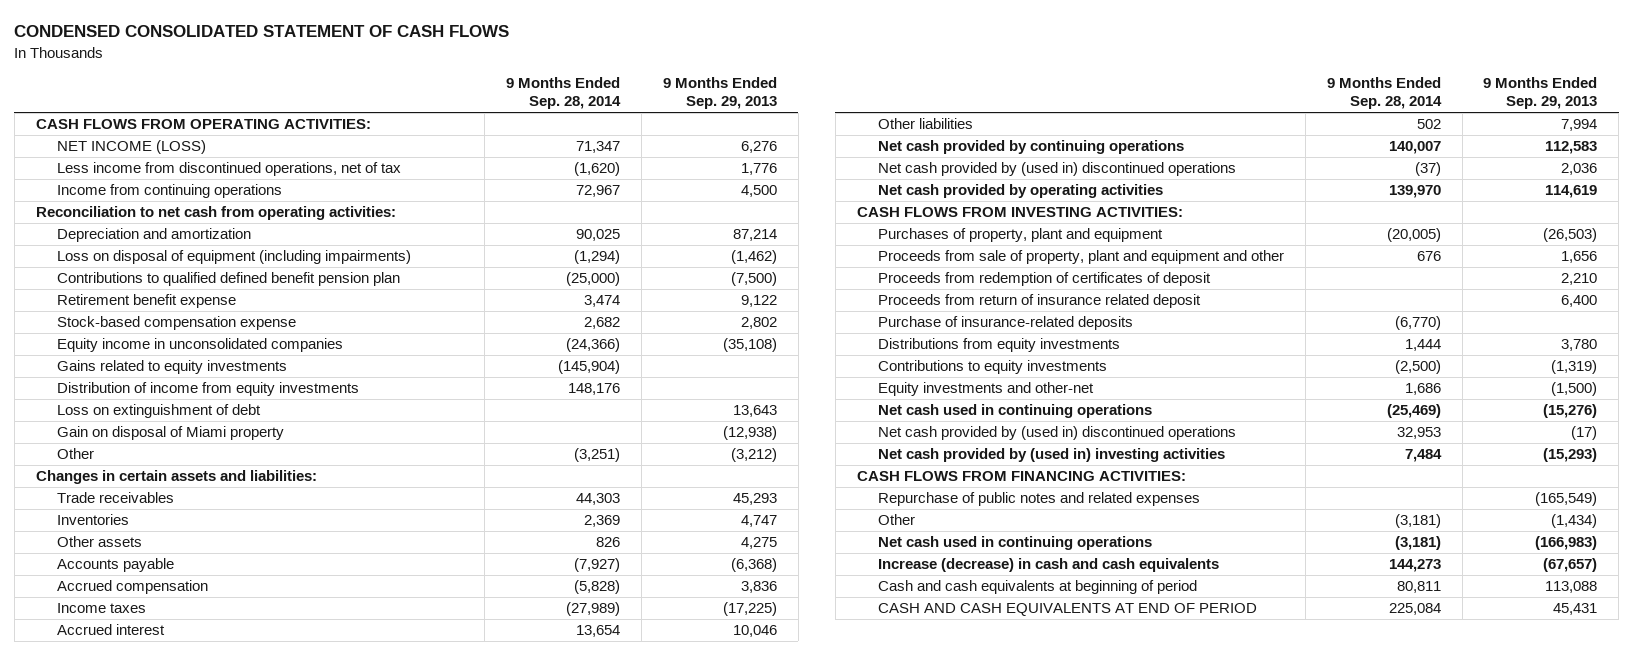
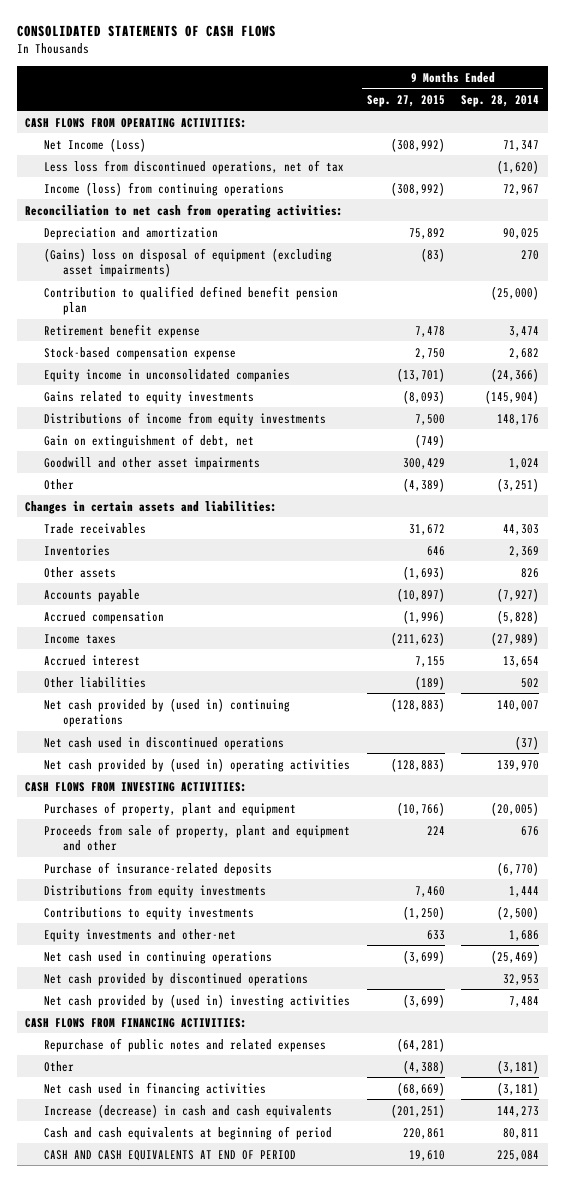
[14,25,510,38] CONDENSED CONSOLIDATED STATEMENT OF CASH FLOWS -> [16,25,276,38] CONSOLIDATED STATEMENTS OF CASH FLOWS
[662,77,777,110] 9 Months Ended Sep. 29, 2013 -> none
none -> [366,94,445,107] Sep. 27, 2015
[56,139,206,154] NET INCOME (LOSS) -> [44,137,147,152] Net Income (Loss)
[56,161,401,176] Less income from discontinued operations, net of tax -> [44,159,345,174] Less loss from discontinued operations, net of tax
[56,183,282,198] Income from continuing operations -> [44,181,285,196] Income (loss) from continuing operations
[56,249,411,264] Loss on disposal of equipment (including impairments) -> [44,247,333,278] (Gains) loss on disposal of equipment (excluding asset impairments)
[573,249,620,264] (1,294) -> [521,249,540,260] 270
[56,271,400,286] Contributions to qualified defined benefit pension plan -> [44,285,339,316] Contribution to qualified defined benefit pension plan
[56,425,284,440] Gain on disposal of Miami property -> none
[56,381,359,396] Distribution of income from equity investments -> [44,411,327,426] Distributions of income from equity investments
[56,403,261,418] Loss on extinguishment of debt -> [44,433,255,448] Gain on extinguishment of debt, net
none -> [44,456,261,470] Goodwill and other asset impairments
[877,139,1184,154] Net cash provided by continuing operations -> [44,697,291,728] Net cash provided by (used in) continuing operations
[877,161,1236,176] Net cash provided by (used in) discontinued operations -> [44,736,285,750] Net cash used in discontinued operations
[877,183,1163,198] Net cash provided by operating activities -> [44,757,351,772] Net cash provided by (used in) operating activities
[877,271,1211,286] Proceeds from redemption of certificates of deposit -> none
[877,293,1201,308] Proceeds from return of insurance related deposit -> none
[877,425,1236,440] Net cash provided by (used in) discontinued operations -> [44,972,309,986] Net cash provided by discontinued operations
[877,535,1152,550] Net cash used in continuing operations -> [44,1081,267,1096] Net cash used in financing activities

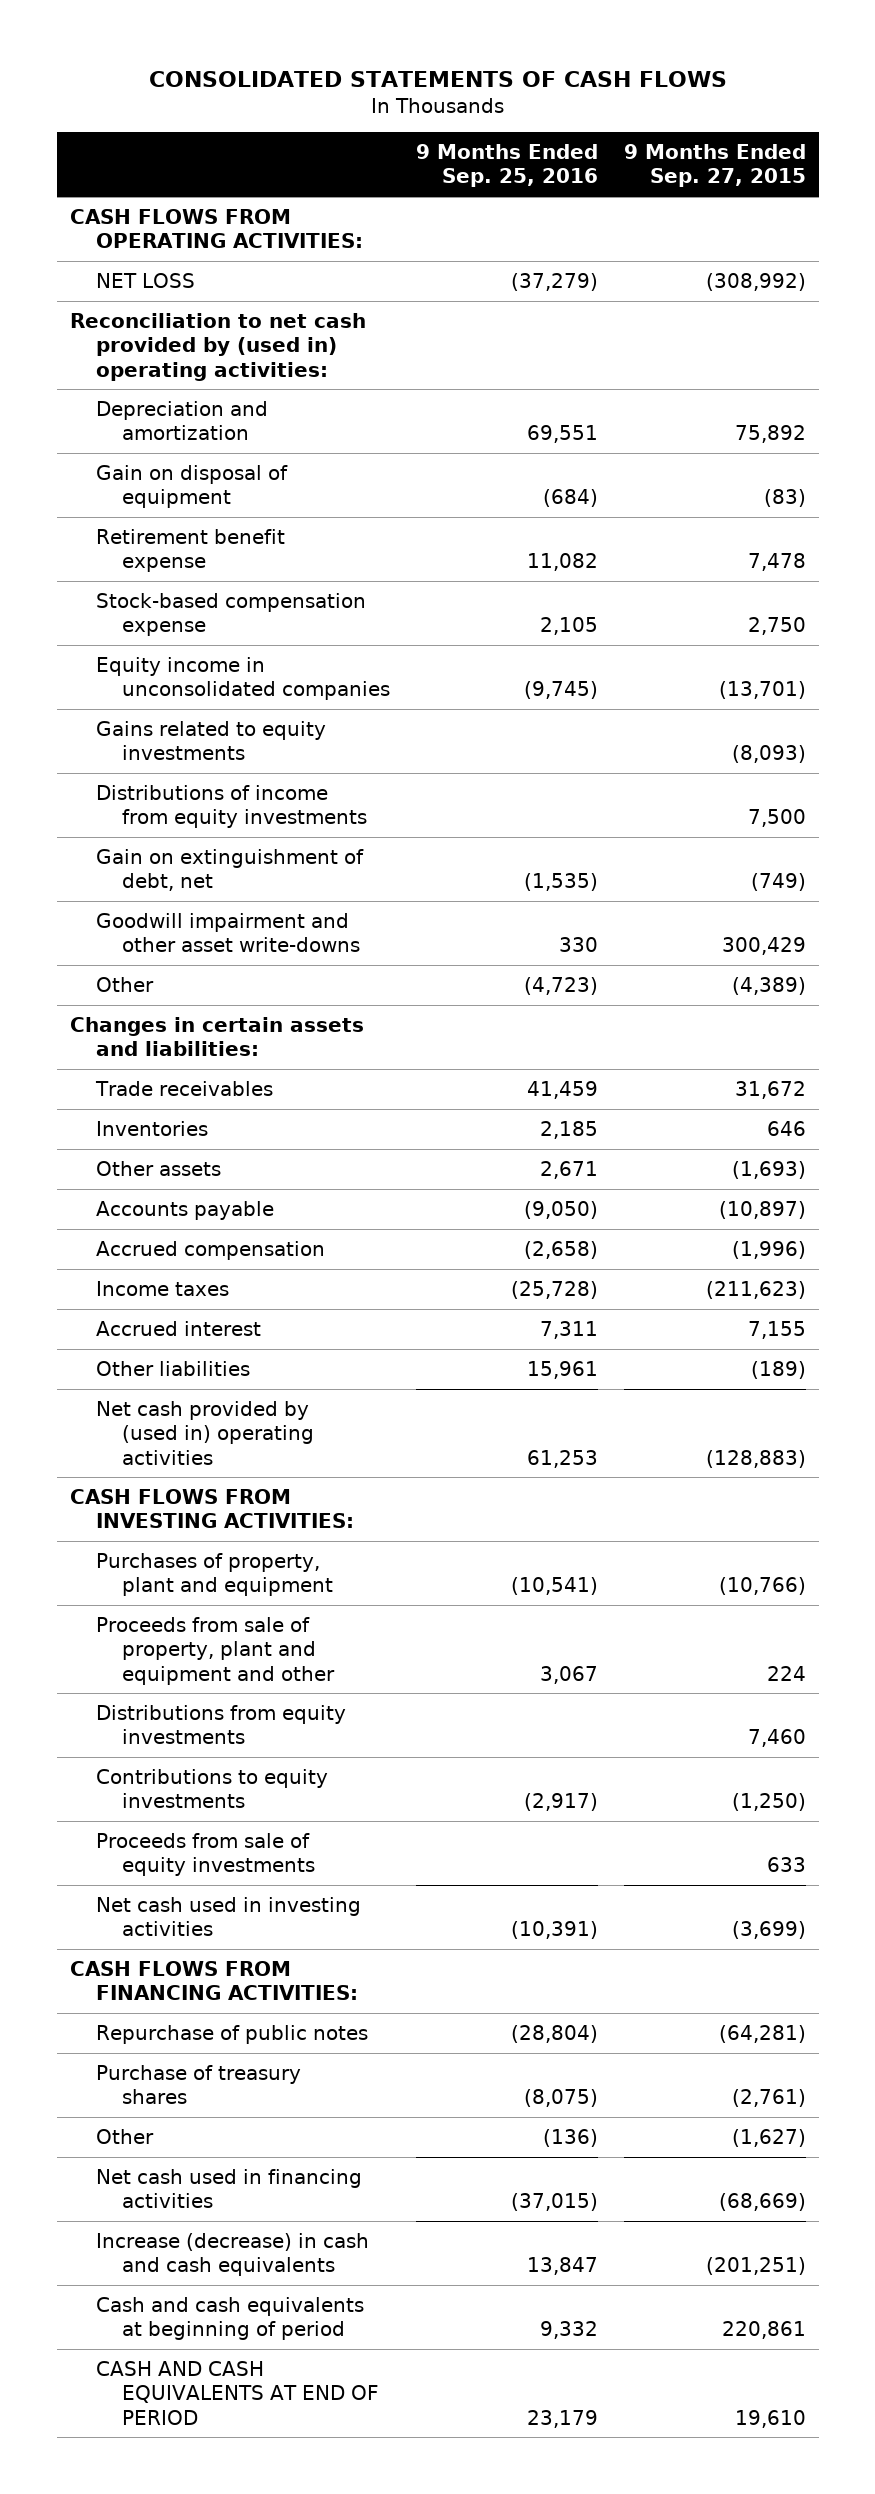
[461,94,540,107] Sep. 28, 2014 -> none
none -> [415,143,598,188] 9 Months Ended Sep. 25, 2016
[44,159,345,174] Less loss from discontinued operations, net of tax -> none
[44,181,285,196] Income (loss) from continuing operations -> none
[44,137,147,152] Net Income (Loss) -> [95,272,195,288] NET LOSS
[24,203,343,218] Reconciliation to net cash from operating activities: -> [69,312,366,381] Reconciliation to net cash provided by (used in) operating activities:
[44,285,339,316] Contribution to qualified defined benefit pension plan -> none
[44,247,333,278] (Gains) loss on disposal of equipment (excluding asset impairments) -> [95,464,288,509] Gain on disposal of equipment
[44,456,261,470] Goodwill and other asset impairments -> [95,912,360,953] Goodwill impairment and other asset write-downs
[44,697,291,728] Net cash provided by (used in) continuing operations -> none
[44,736,285,750] Net cash used in discontinued operations -> none
[44,861,273,876] Purchase of insurance-related deposits -> none
[44,950,273,964] Net cash used in continuing operations -> none
[44,972,309,986] Net cash provided by discontinued operations -> none
[44,928,237,942] Equity investments and other-net -> [95,1832,315,1877] Proceeds from sale of equity investments
[44,993,351,1008] Net cash provided by (used in) investing activities -> [95,1896,361,1937] Net cash used in investing activities
[44,1037,327,1052] Repurchase of public notes and related expenses -> [95,2024,368,2044] Repurchase of public notes
none -> [95,2064,301,2105] Purchase of treasury shares
[402,1059,445,1074] (4,388) -> [731,2128,806,2147] (1,627)

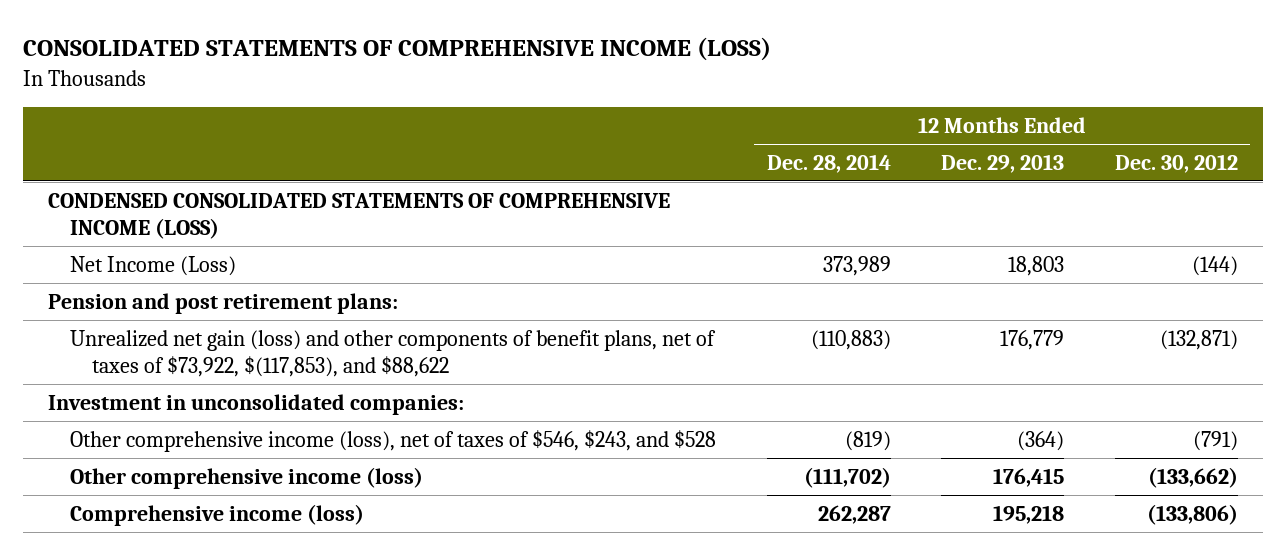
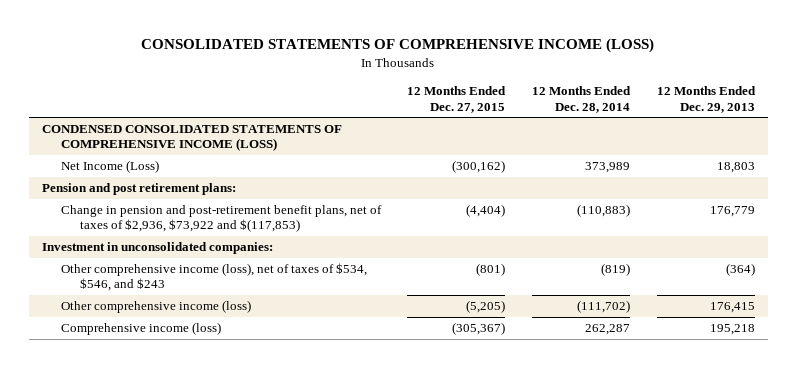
[1114,153,1238,173] Dec. 30, 2012 -> none
none -> [407,86,507,113] 12 Months Ended Dec. 27, 2015
[69,329,716,377] Unrealized net gain (loss) and other components of benefit plans, net of taxes of $73,922, $(117,853), and $88,622 -> [60,205,382,233] Change in pension and post-retirement benefit plans, net of taxes of $2,936, $73,922 and $(117,853)
[69,429,716,452] Other comprehensive income (loss), net of taxes of $546, $243, and $528 -> [60,263,367,292] Other comprehensive income (loss), net of taxes of $534, $546, and $243

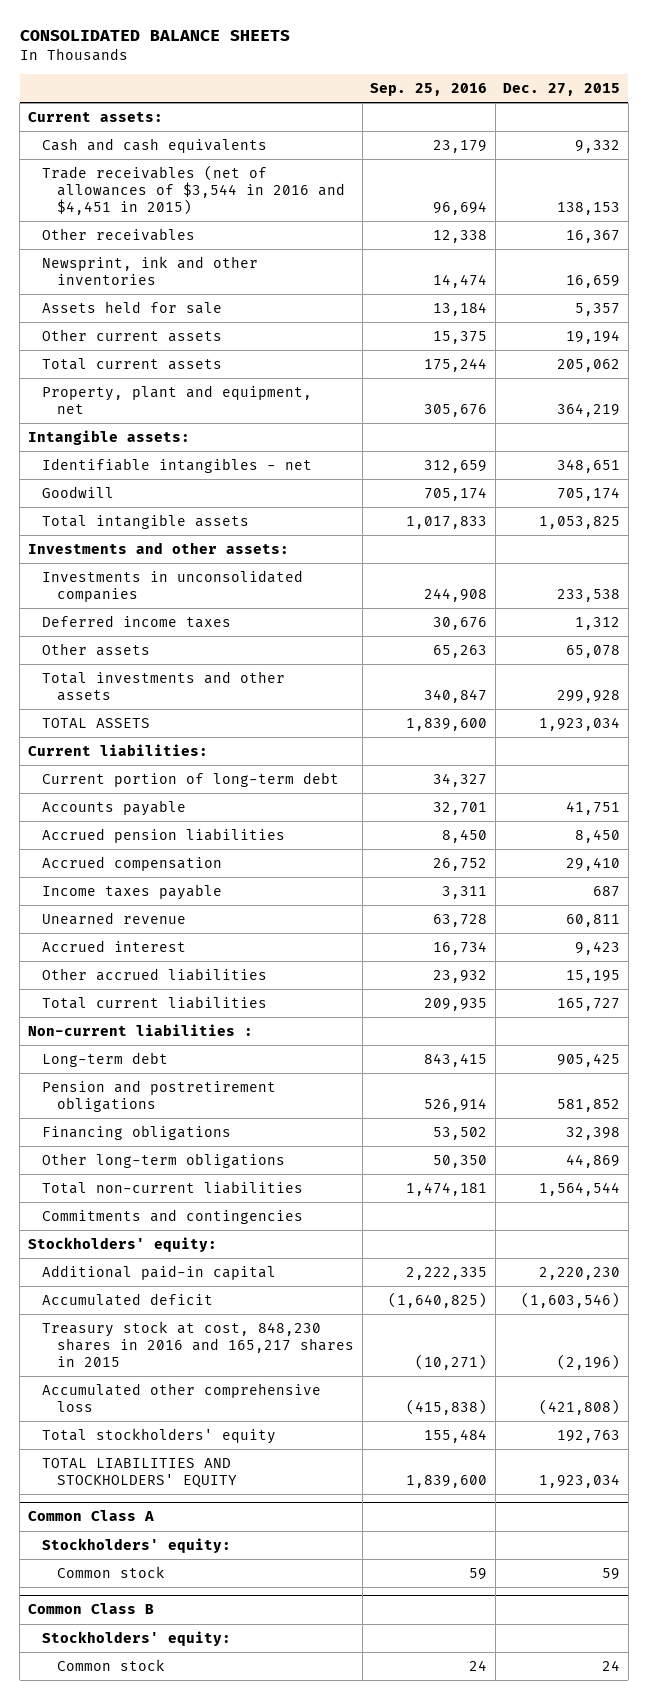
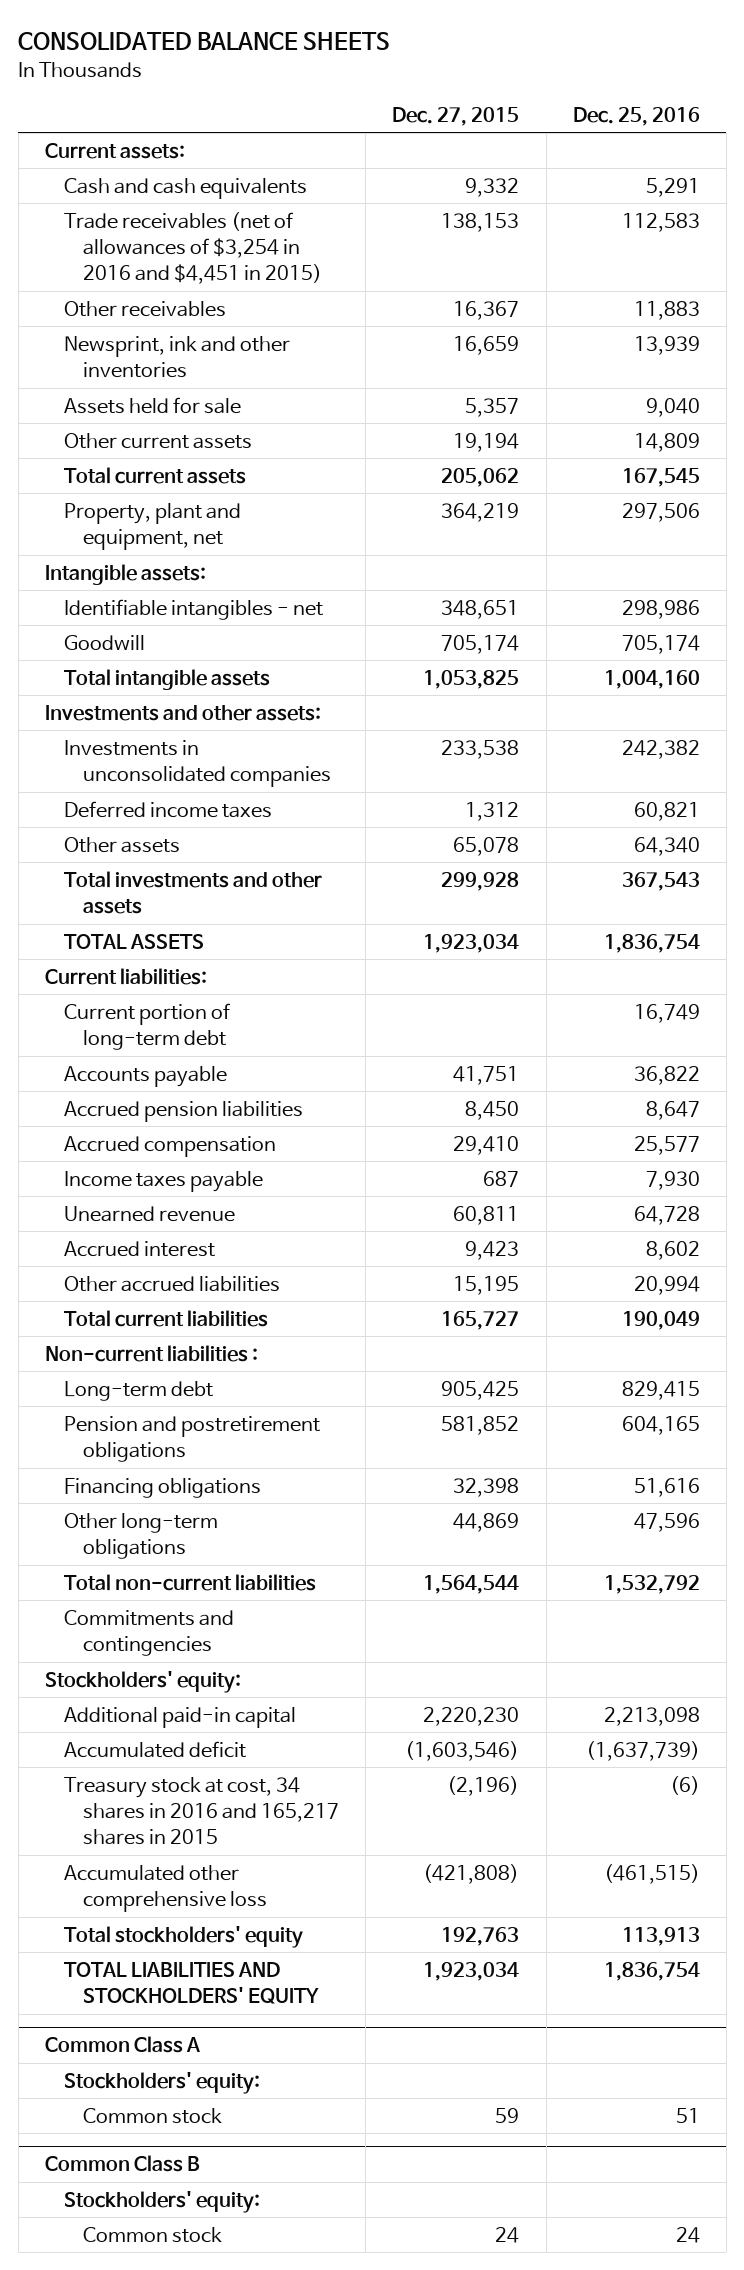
[370,83,488,97] Sep. 25, 2016 -> none
none -> [572,106,700,126] Dec. 25, 2016
[42,164,346,216] Trade receivables (net of allowances of $3,544 in 2016 and $4,451 in 2015) -> [63,211,323,285] Trade receivables (net of allowances of $3,254 in 2016 and $4,451 in 2015)
[42,1320,355,1368] Treasury stock at cost, 848,230 shares in 2016 and 165,217 shares in 2015 -> [63,1776,340,1846] Treasury stock at cost, 34 shares in 2016 and 165,217 shares in 2015

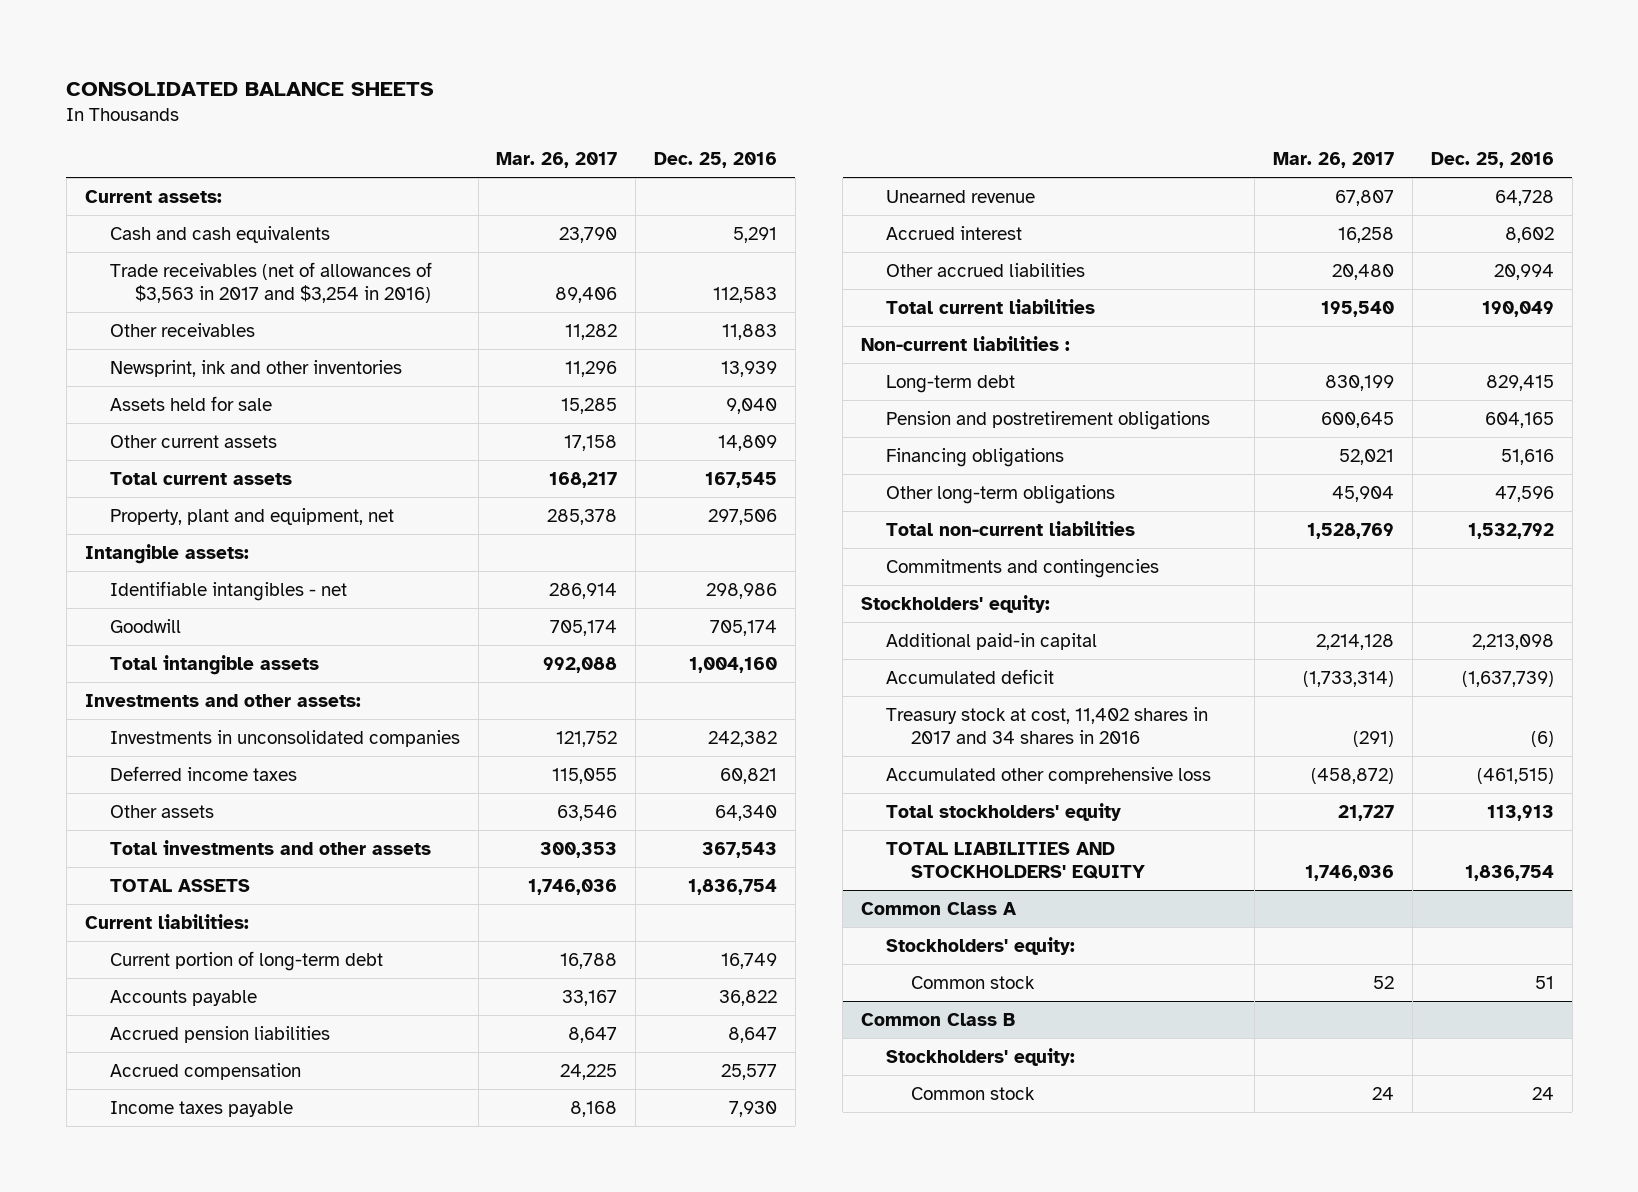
[392,106,520,126] Dec. 27, 2015 -> none
none -> [496,152,618,169] Mar. 26, 2017
[63,211,323,285] Trade receivables (net of allowances of $3,254 in 2016 and $4,451 in 2015) -> [109,261,432,304] Trade receivables (net of allowances of $3,563 in 2017 and $3,254 in 2016)
[63,1776,340,1846] Treasury stock at cost, 34 shares in 2016 and 165,217 shares in 2015 -> [886,706,1209,745] Treasury stock at cost, 11,402 shares in 2017 and 34 shares in 2016

